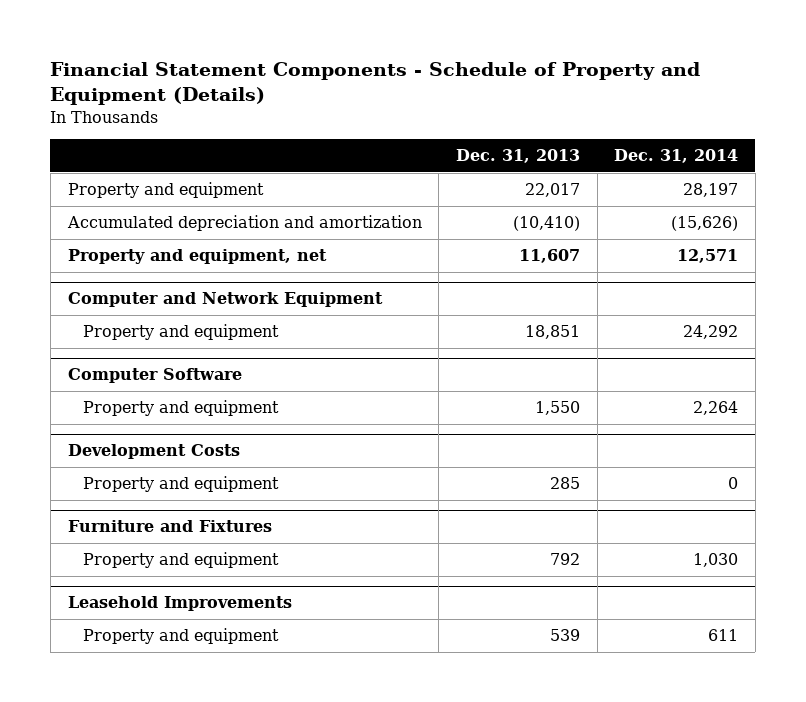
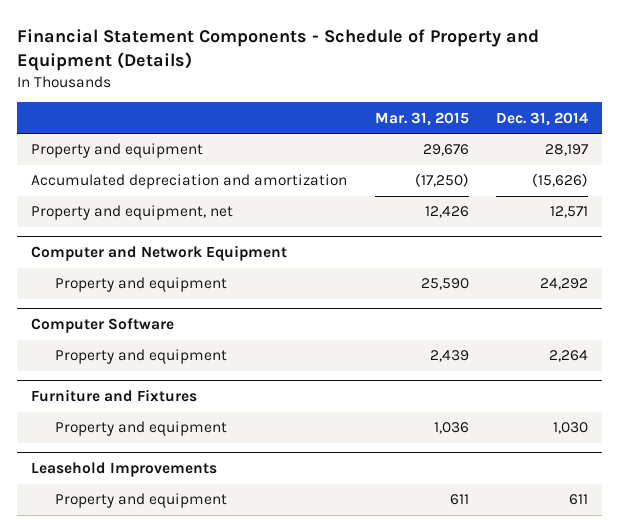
[455,149,580,164] Dec. 31, 2013 -> none
none -> [374,111,469,126] Mar. 31, 2015
[67,444,240,460] Development Costs -> none
[82,476,279,493] Property and equipment -> none

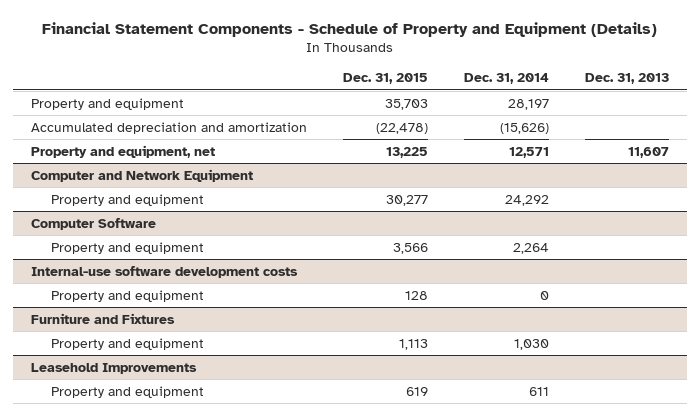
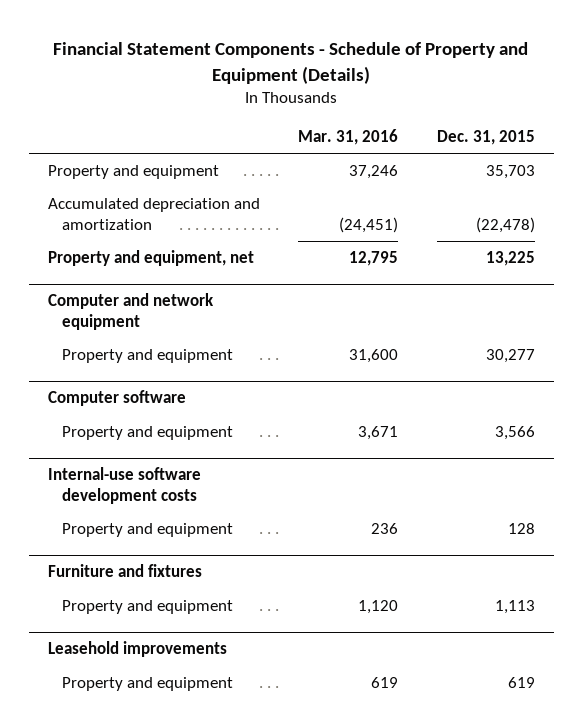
[463,73,549,85] Dec. 31, 2014 -> none
[584,73,669,85] Dec. 31, 2013 -> none
none -> [298,129,399,146] Mar. 31, 2016
[30,168,253,182] Computer and Network Equipment -> [48,293,215,330] Computer and network equipment
[30,217,156,230] Computer Software -> [48,390,187,407] Computer software
[30,312,175,324] Furniture and Fixtures -> [48,564,203,578] Furniture and fixtures
[30,362,197,374] Leasehold Improvements -> [48,641,228,658] Leasehold improvements

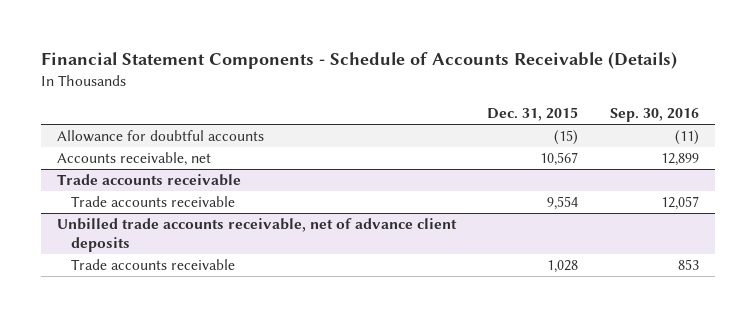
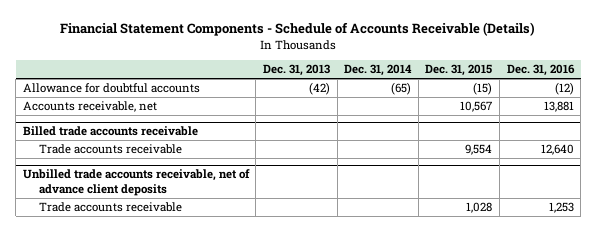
[610,108,700,123] Sep. 30, 2016 -> none
none -> [263,64,331,77] Dec. 31, 2013
none -> [344,64,413,77] Dec. 31, 2014
none -> [506,64,575,77] Dec. 31, 2016
[56,174,241,187] Trade accounts receivable -> [22,126,198,137] Billed trade accounts receivable

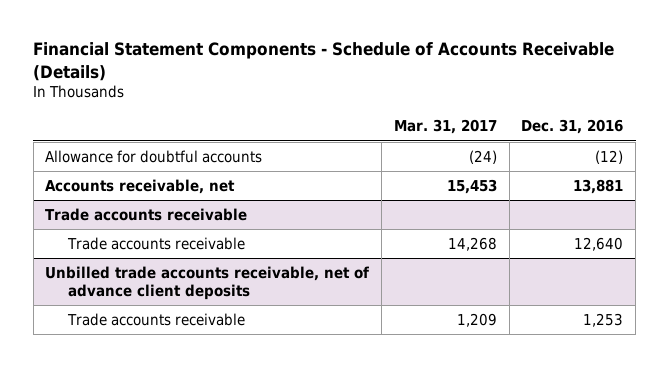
[263,64,331,77] Dec. 31, 2013 -> none
[344,64,413,77] Dec. 31, 2014 -> none
[425,64,493,77] Dec. 31, 2015 -> none
none -> [393,119,497,135] Mar. 31, 2017
[22,126,198,137] Billed trade accounts receivable -> [45,207,248,221] Trade accounts receivable

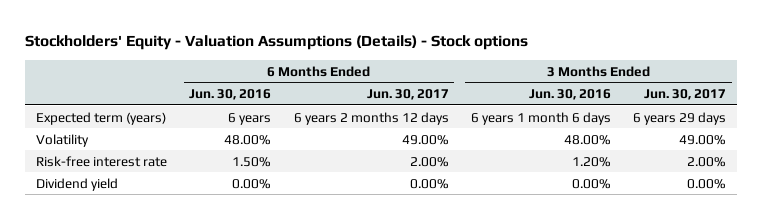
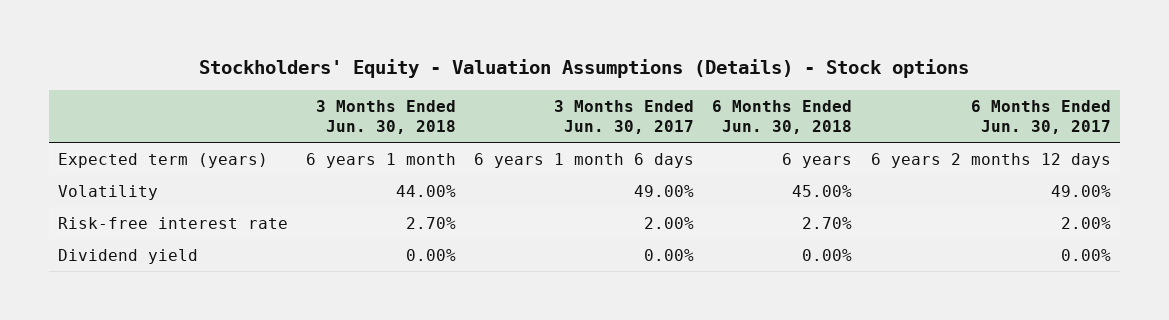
[189,88,272,100] Jun. 30, 2016 -> none
[528,88,611,100] Jun. 30, 2016 -> none
none -> [316,100,457,135] 3 Months Ended Jun. 30, 2018
none -> [712,100,853,135] 6 Months Ended Jun. 30, 2018
[633,111,727,125] 6 years 29 days -> [474,152,695,168] 6 years 1 month 6 days

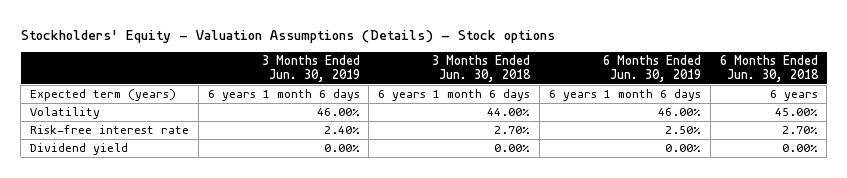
[554,100,695,135] 3 Months Ended Jun. 30, 2017 -> none
[970,100,1111,135] 6 Months Ended Jun. 30, 2017 -> none
none -> [261,54,360,83] 3 Months Ended Jun. 30, 2019
none -> [602,54,701,83] 6 Months Ended Jun. 30, 2019
[306,152,457,168] 6 years 1 month -> [378,89,531,102] 6 years 1 month 6 days

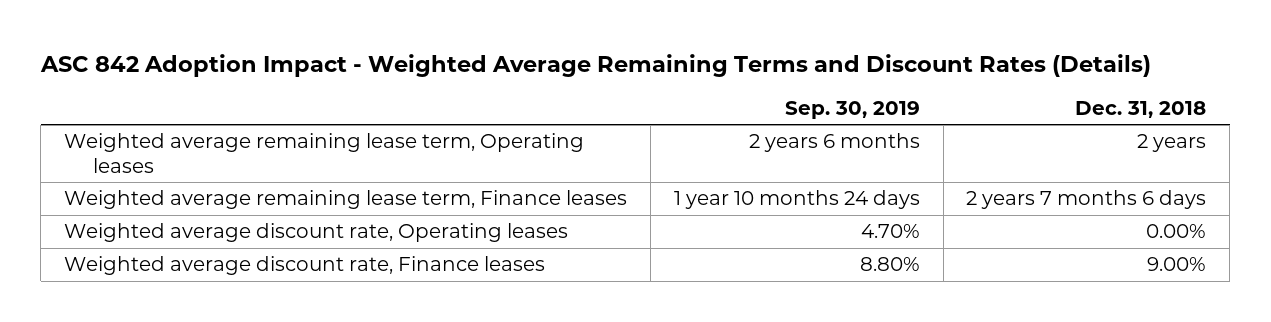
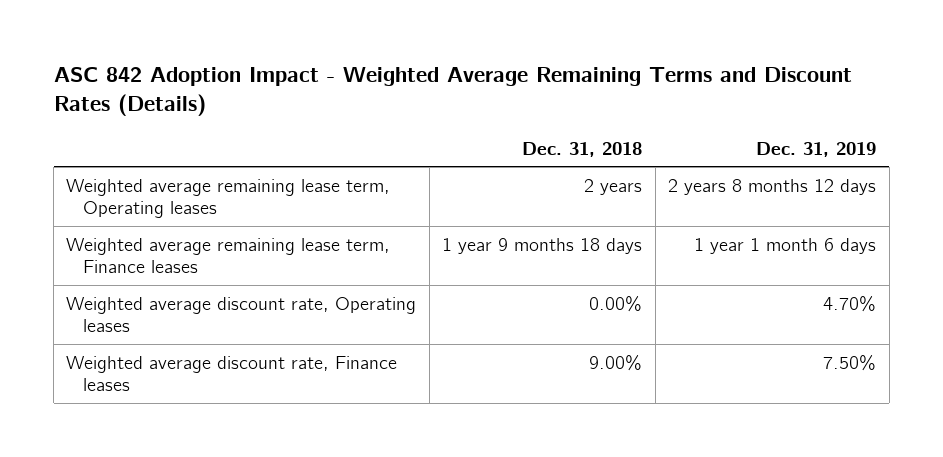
[784,100,920,119] Sep. 30, 2019 -> none
none -> [756,141,877,157] Dec. 31, 2019
[966,190,1207,210] 2 years 7 months 6 days -> [442,237,643,254] 1 year 9 months 18 days

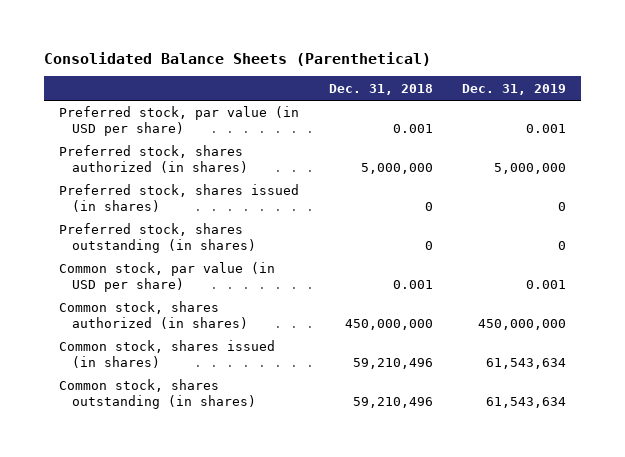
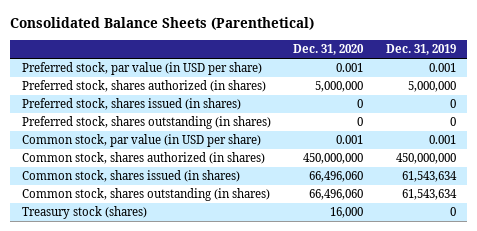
[328,83,433,95] Dec. 31, 2018 -> none
none -> [293,44,365,56] Dec. 31, 2020
none -> [21,206,147,220] Treasury stock (shares)

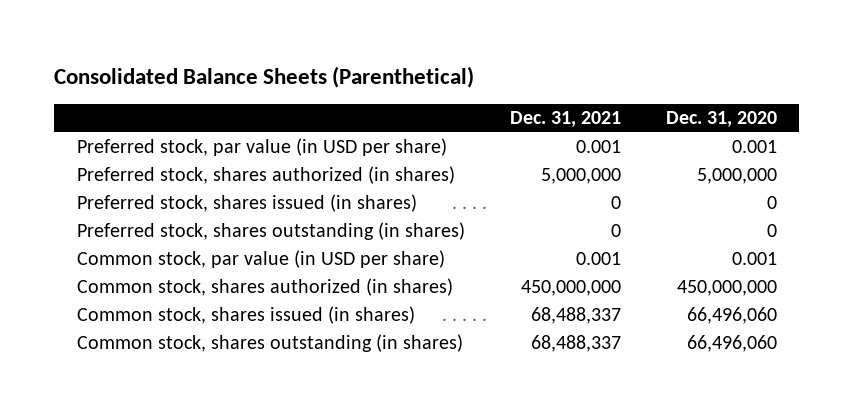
[385,44,456,56] Dec. 31, 2019 -> none
none -> [509,111,621,128] Dec. 31, 2021
[21,206,147,220] Treasury stock (shares) -> none

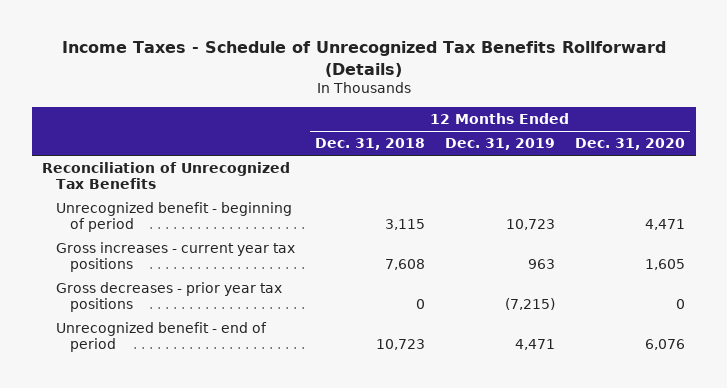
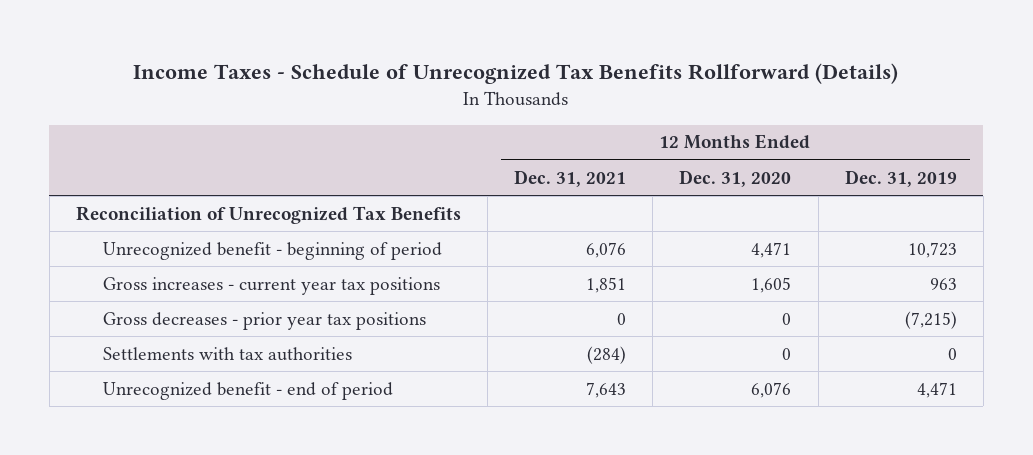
[315,138,426,151] Dec. 31, 2018 -> none
none -> [514,169,627,187] Dec. 31, 2021
none -> [103,346,353,361] Settlements with tax authorities

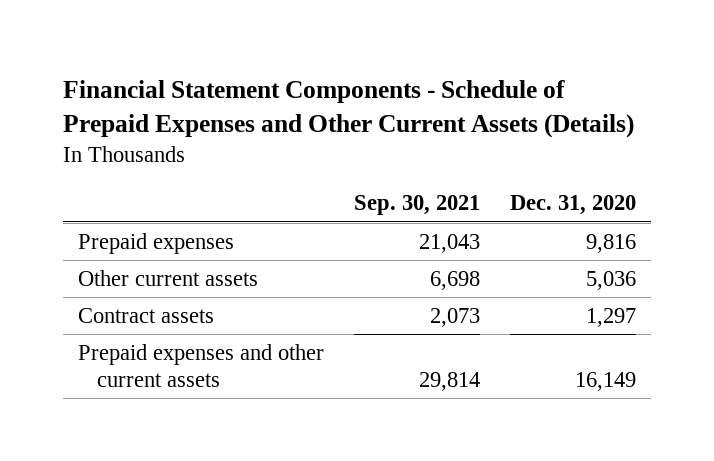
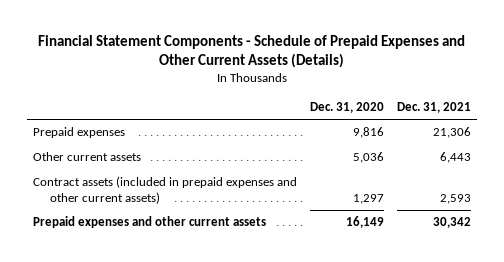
[354,195,481,216] Sep. 30, 2021 -> none
none -> [396,101,471,113] Dec. 31, 2021
[78,307,215,323] Contract assets -> [32,176,297,204] Contract assets (included in prepaid expenses and other current assets)

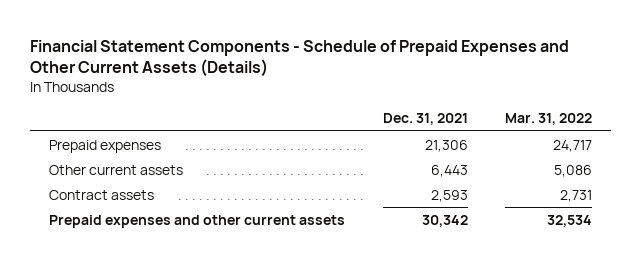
[309,101,384,113] Dec. 31, 2020 -> none
none -> [505,113,593,126] Mar. 31, 2022
[32,176,297,204] Contract assets (included in prepaid expenses and other current assets) -> [49,189,155,200] Contract assets

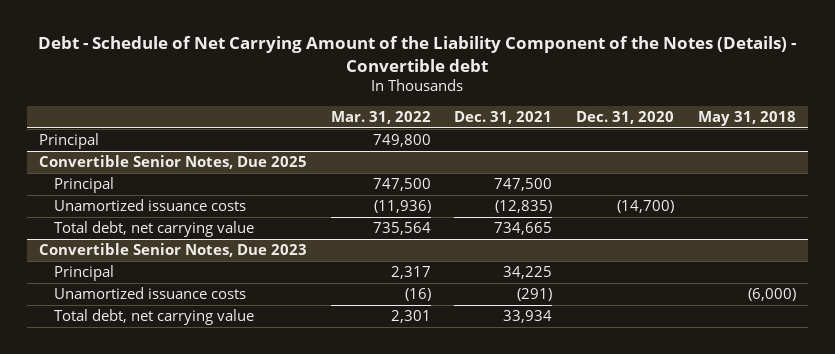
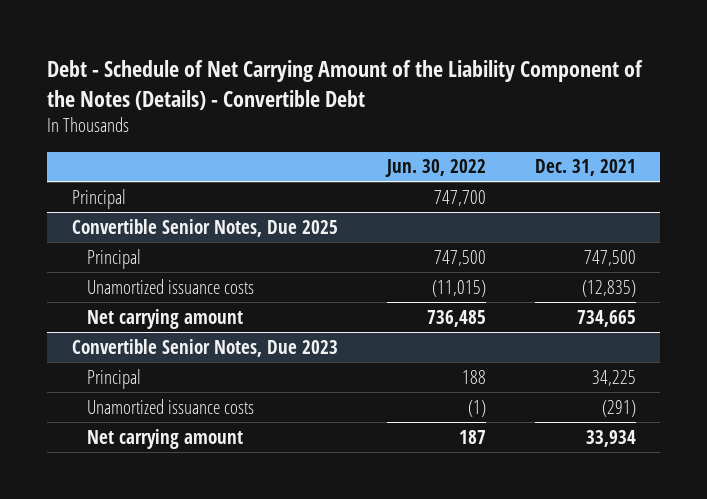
[38,36,797,72] Debt - Schedule of Net Carrying Amount of the Liability Component of the Notes (Details) - Convertible debt -> [47,59,644,110] Debt - Schedule of Net Carrying Amount of the Liability Component of the Notes (Details) - Convertible Debt
[330,111,431,125] Mar. 31, 2022 -> none
[576,111,675,125] Dec. 31, 2020 -> none
[698,111,797,127] May 31, 2018 -> none
none -> [384,159,486,178] Jun. 30, 2022
[54,221,255,238] Total debt, net carrying value -> [86,308,243,329] Net carrying amount
[54,309,255,326] Total debt, net carrying value -> [86,428,243,449] Net carrying amount

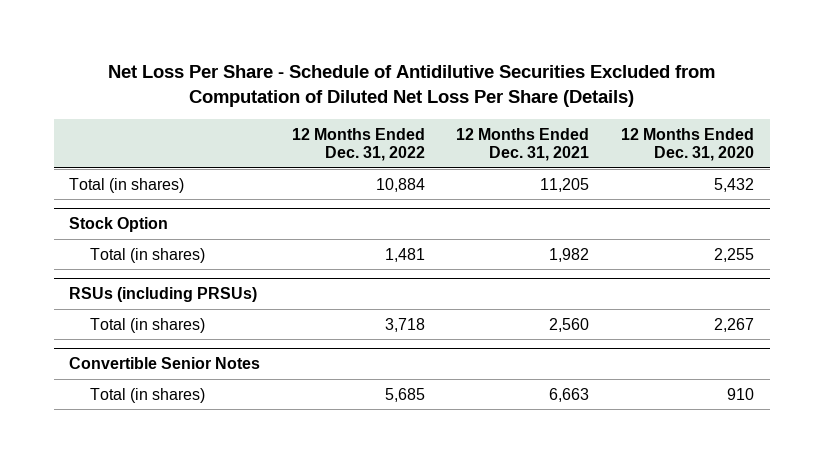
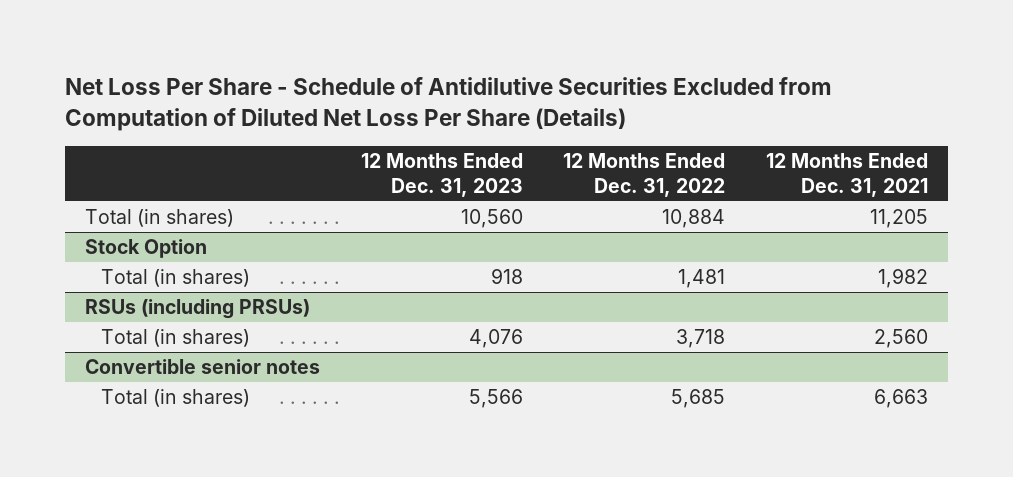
[620,127,754,162] 12 Months Ended Dec. 31, 2020 -> none
none -> [360,152,523,197] 12 Months Ended Dec. 31, 2023
[69,357,261,370] Convertible Senior Notes -> [85,359,321,375] Convertible senior notes

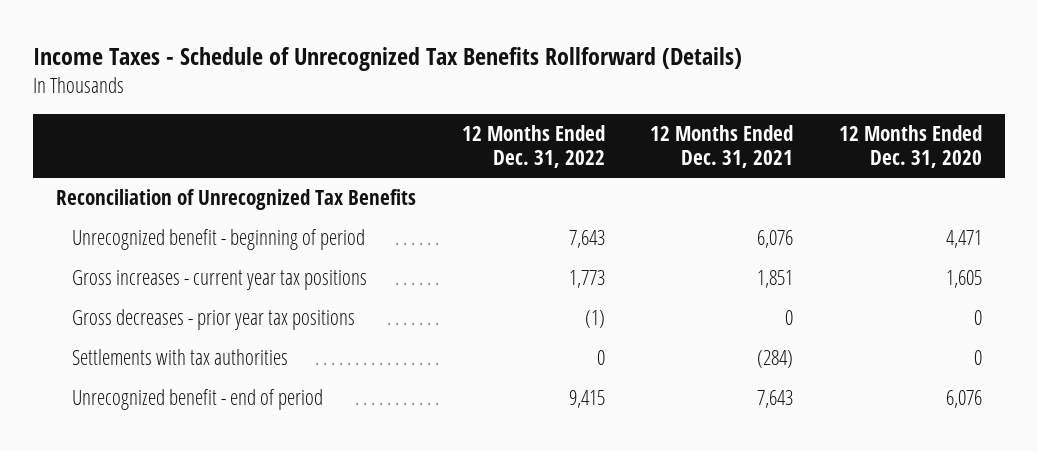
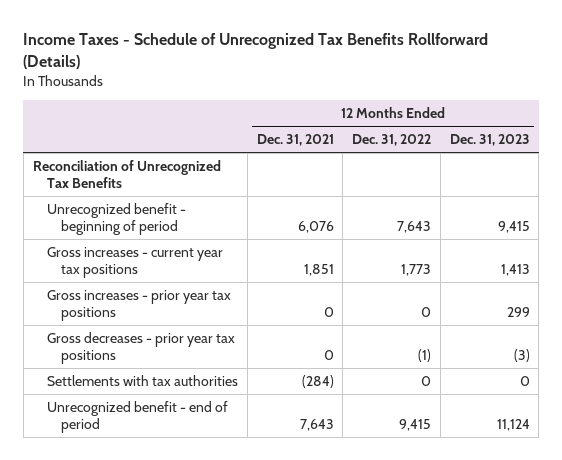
[839,124,983,168] 12 Months Ended Dec. 31, 2020 -> none
none -> [449,134,530,147] Dec. 31, 2023
none -> [47,290,232,322] Gross increases - prior year tax positions

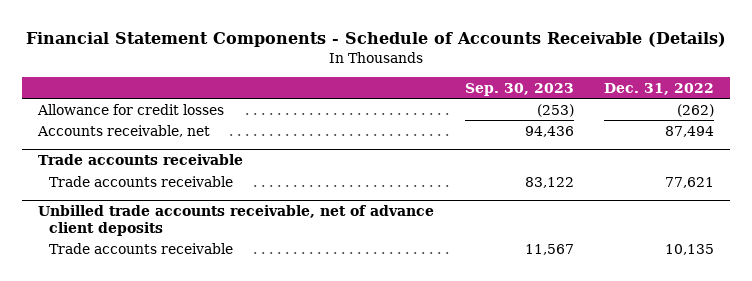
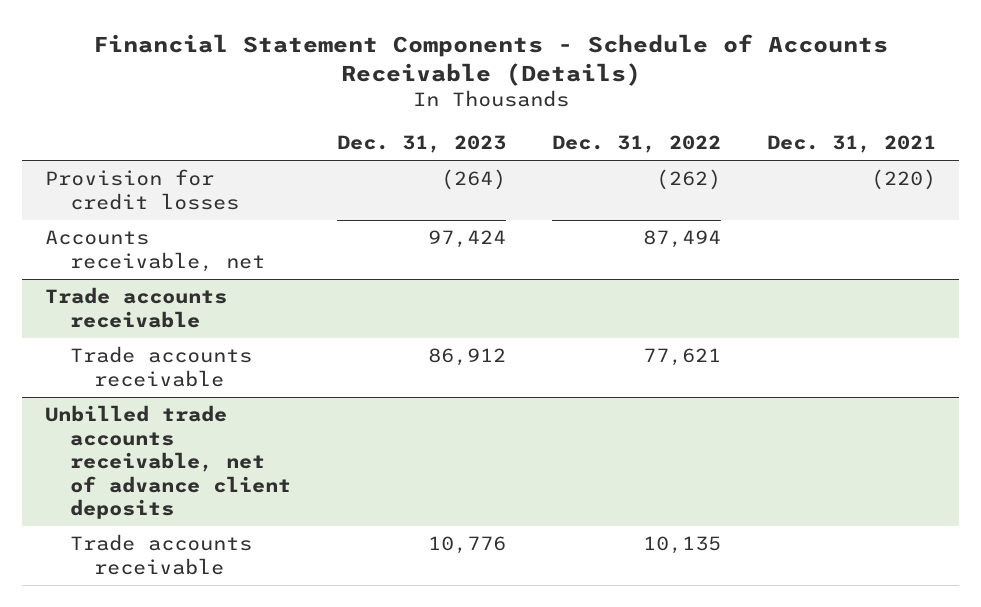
[464,82,574,96] Sep. 30, 2023 -> none
none -> [336,135,506,154] Dec. 31, 2023
none -> [766,135,936,154] Dec. 31, 2021
[36,103,224,115] Allowance for credit losses -> [45,169,239,210] Provision for credit losses

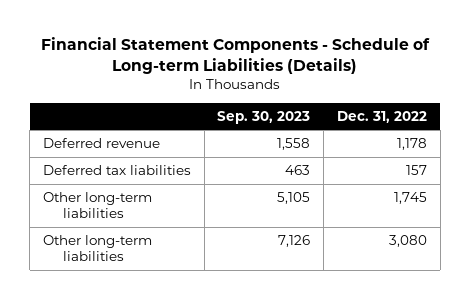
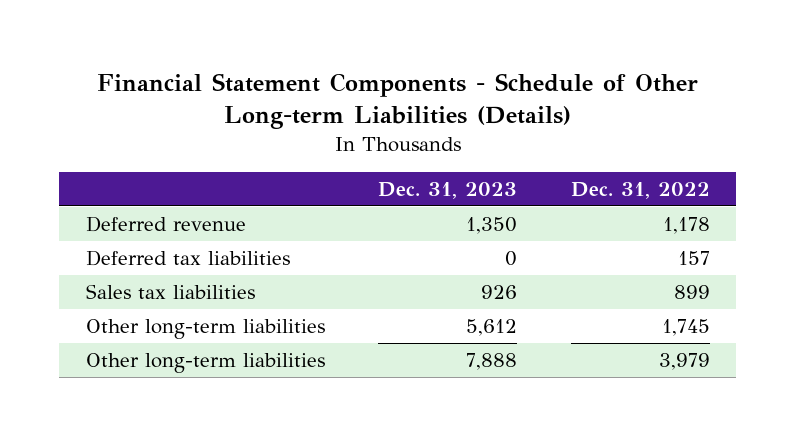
[40,37,430,75] Financial Statement Components - Schedule of Long-term Liabilities (Details) -> [96,73,698,130] Financial Statement Components - Schedule of Other Long-term Liabilities (Details)
[217,110,311,124] Sep. 30, 2023 -> none
none -> [378,182,518,200] Dec. 31, 2023
none -> [85,284,255,300] Sales tax liabilities
[389,235,428,248] 3,080 -> [658,353,710,371] 3,979

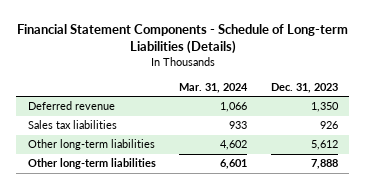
[96,73,698,130] Financial Statement Components - Schedule of Other Long-term Liabilities (Details) -> [16,23,348,54] Financial Statement Components - Schedule of Long-term Liabilities (Details)
[570,182,710,200] Dec. 31, 2022 -> none
none -> [179,82,249,93] Mar. 31, 2024
[85,250,290,267] Deferred tax liabilities -> none

